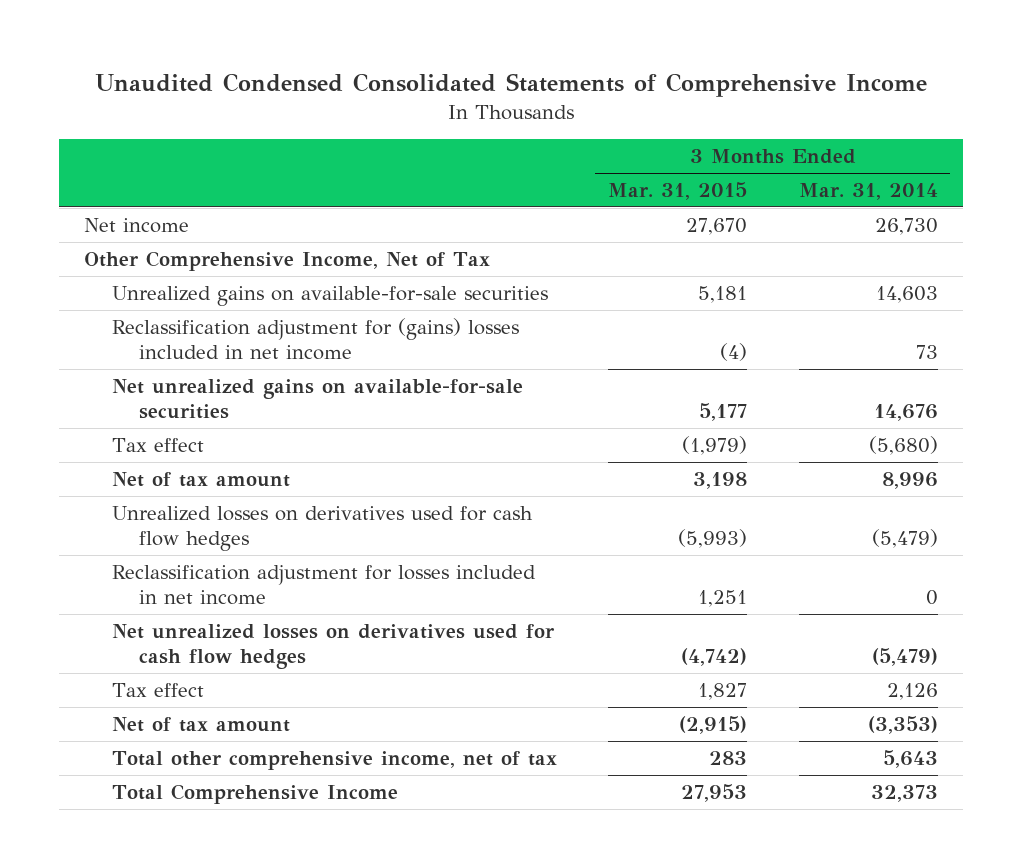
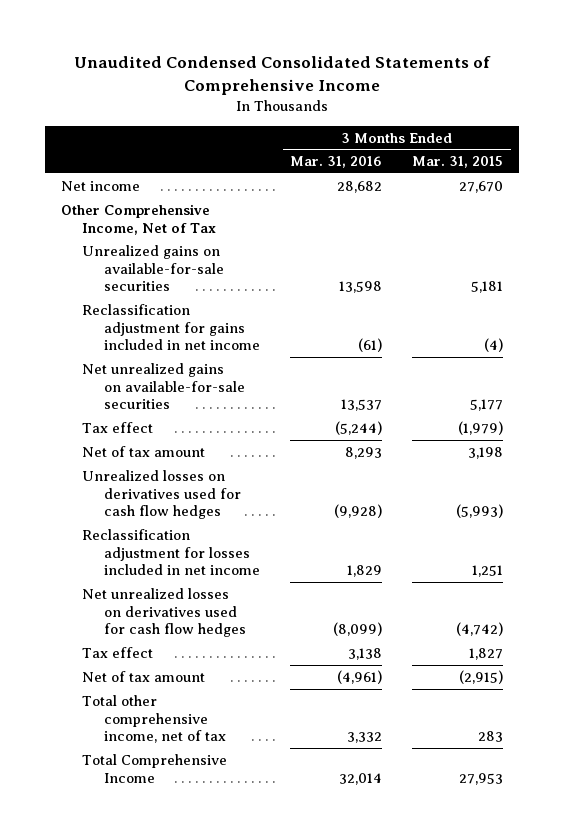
[798,183,938,201] Mar. 31, 2014 -> none
none -> [290,156,383,169] Mar. 31, 2016
[111,317,519,361] Reclassification adjustment for (gains) losses included in net income -> [82,303,260,351] Reclassification adjustment for gains included in net income

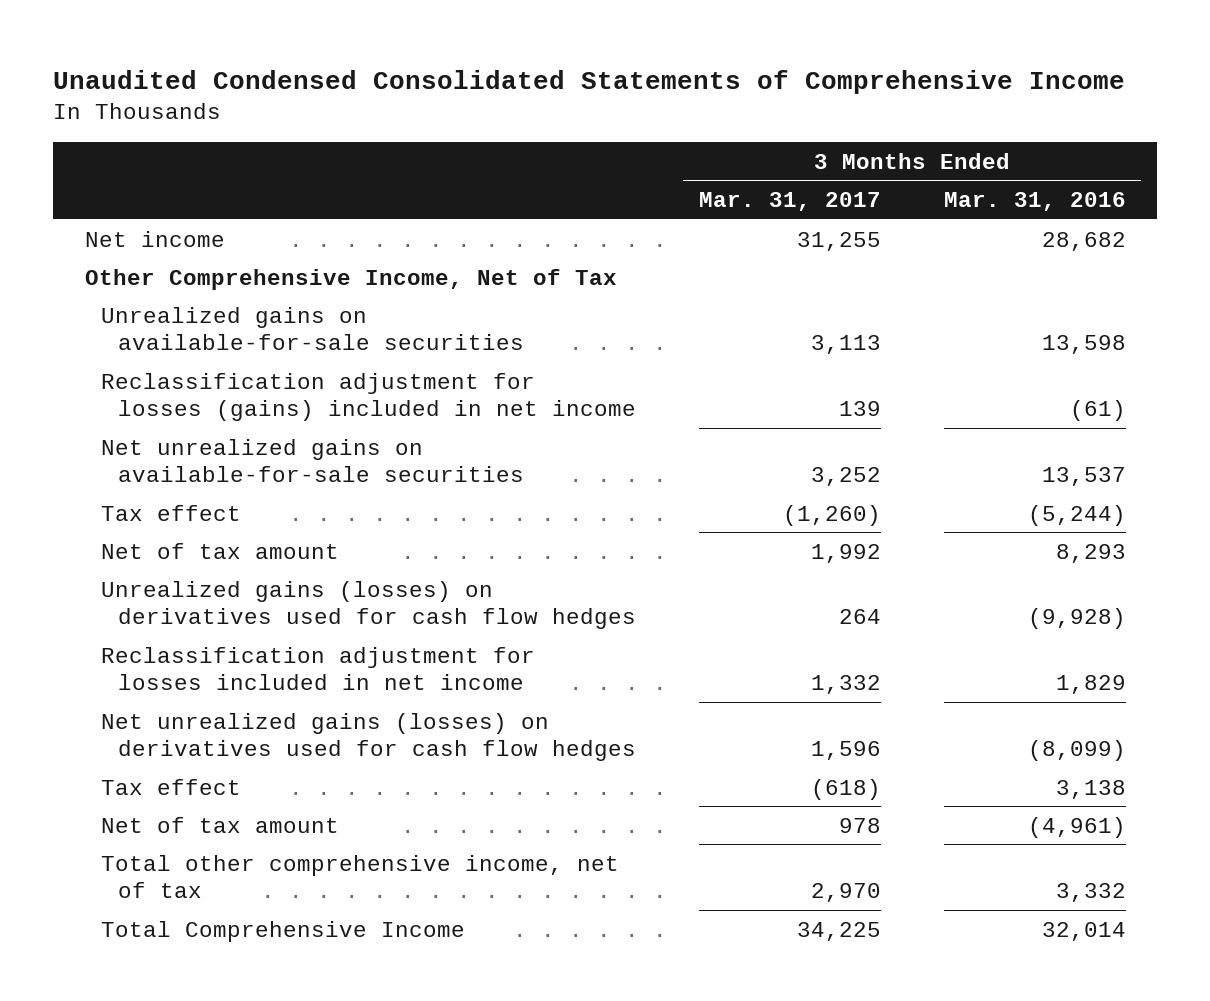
[412,156,504,169] Mar. 31, 2015 -> none
none -> [698,191,881,211] Mar. 31, 2017
[82,303,260,351] Reclassification adjustment for gains included in net income -> [101,372,637,422] Reclassification adjustment for losses (gains) included in net income
[82,469,241,520] Unrealized losses on derivatives used for cash flow hedges -> [101,580,637,630] Unrealized gains (losses) on derivatives used for cash flow hedges
[82,587,246,638] Net unrealized losses on derivatives used for cash flow hedges -> [101,712,637,762] Net unrealized gains (losses) on derivatives used for cash flow hedges

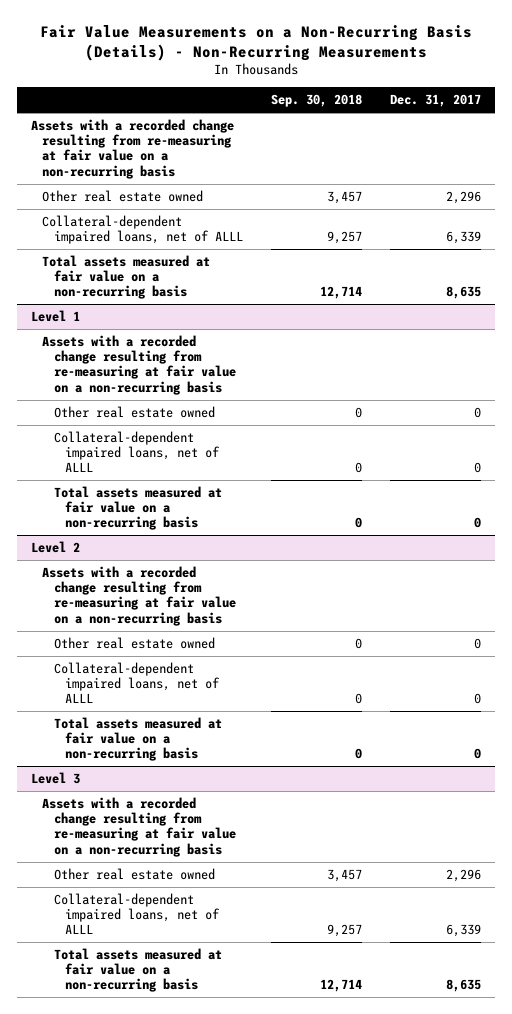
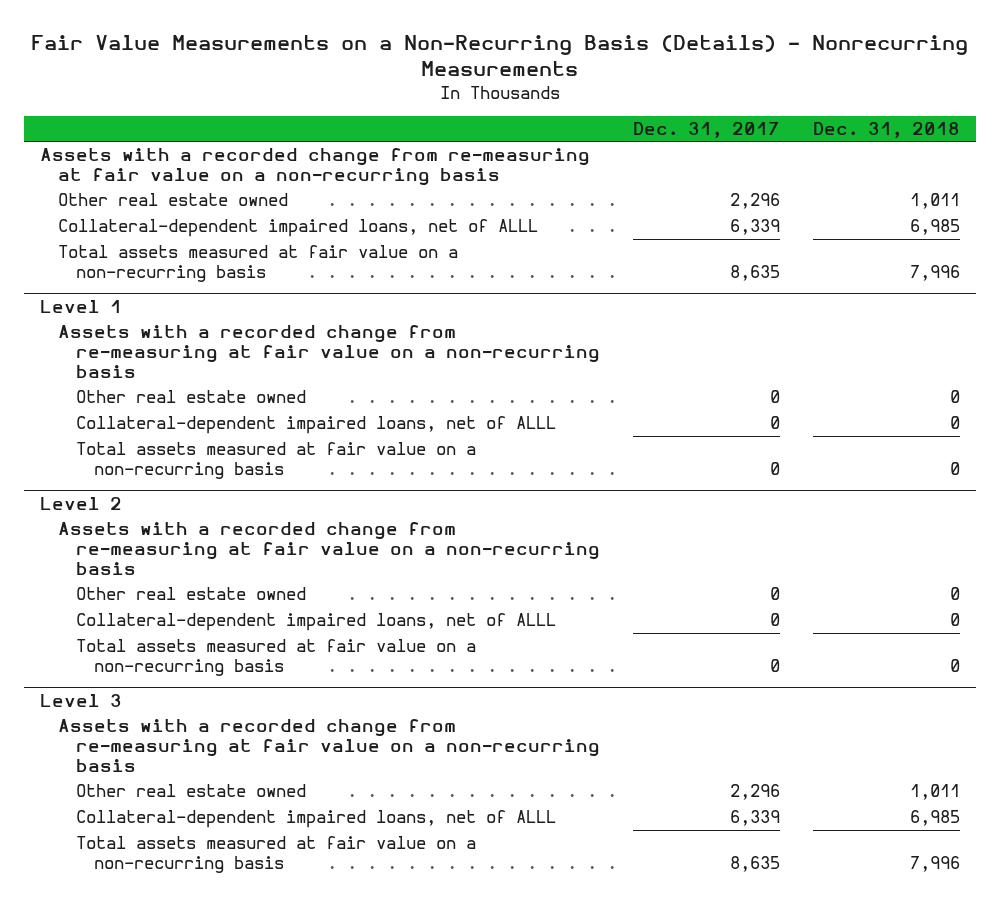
[40,25,473,62] Fair Value Measurements on a Non-Recurring Basis (Details) - Non-Recurring Measurements -> [30,35,968,77] Fair Value Measurements on a Non-Recurring Basis (Details) - Nonrecurring Measurements
[270,94,362,108] Sep. 30, 2018 -> none
none -> [812,121,960,138] Dec. 31, 2018
[31,118,235,179] Assets with a recorded change resulting from re-measuring at fair value on a non-recurring basis -> [40,148,591,187] Assets with a recorded change from re-measuring at fair value on a non-recurring basis
[42,334,236,395] Assets with a recorded change resulting from re-measuring at fair value on a non-recurring basis -> [58,325,601,378] Assets with a recorded change from re-measuring at fair value on a non-recurring basis
[42,565,236,626] Assets with a recorded change resulting from re-measuring at fair value on a non-recurring basis -> [58,522,601,575] Assets with a recorded change from re-measuring at fair value on a non-recurring basis
[42,796,236,857] Assets with a recorded change resulting from re-measuring at fair value on a non-recurring basis -> [58,719,601,772] Assets with a recorded change from re-measuring at fair value on a non-recurring basis

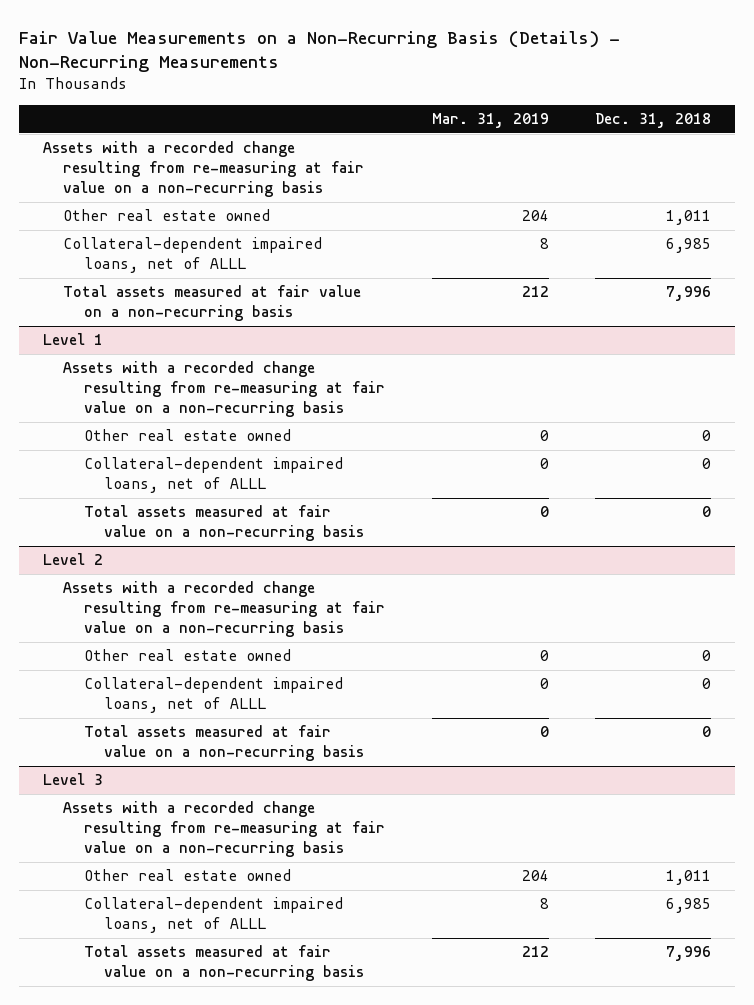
[30,35,968,77] Fair Value Measurements on a Non-Recurring Basis (Details) - Nonrecurring Measurements -> [19,30,621,72] Fair Value Measurements on a Non-Recurring Basis (Details) - Non-Recurring Measurements
[632,121,780,138] Dec. 31, 2017 -> none
none -> [431,113,549,129] Mar. 31, 2019
[40,148,591,187] Assets with a recorded change from re-measuring at fair value on a non-recurring basis -> [42,141,365,198] Assets with a recorded change resulting from re-measuring at fair value on a non-recurring basis
[58,325,601,378] Assets with a recorded change from re-measuring at fair value on a non-recurring basis -> [63,361,385,418] Assets with a recorded change resulting from re-measuring at fair value on a non-recurring basis
[58,522,601,575] Assets with a recorded change from re-measuring at fair value on a non-recurring basis -> [63,581,385,638] Assets with a recorded change resulting from re-measuring at fair value on a non-recurring basis
[58,719,601,772] Assets with a recorded change from re-measuring at fair value on a non-recurring basis -> [63,801,385,858] Assets with a recorded change resulting from re-measuring at fair value on a non-recurring basis

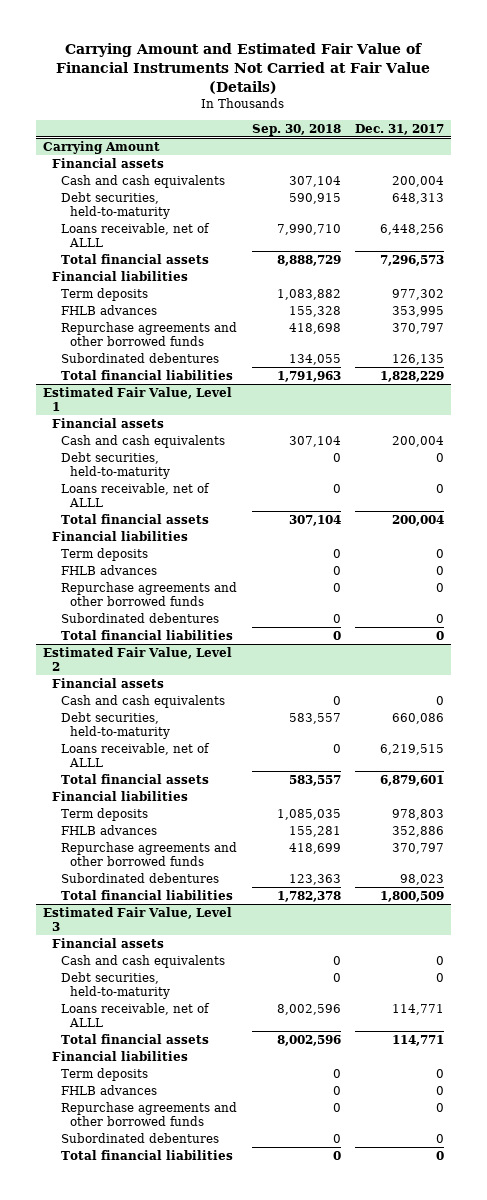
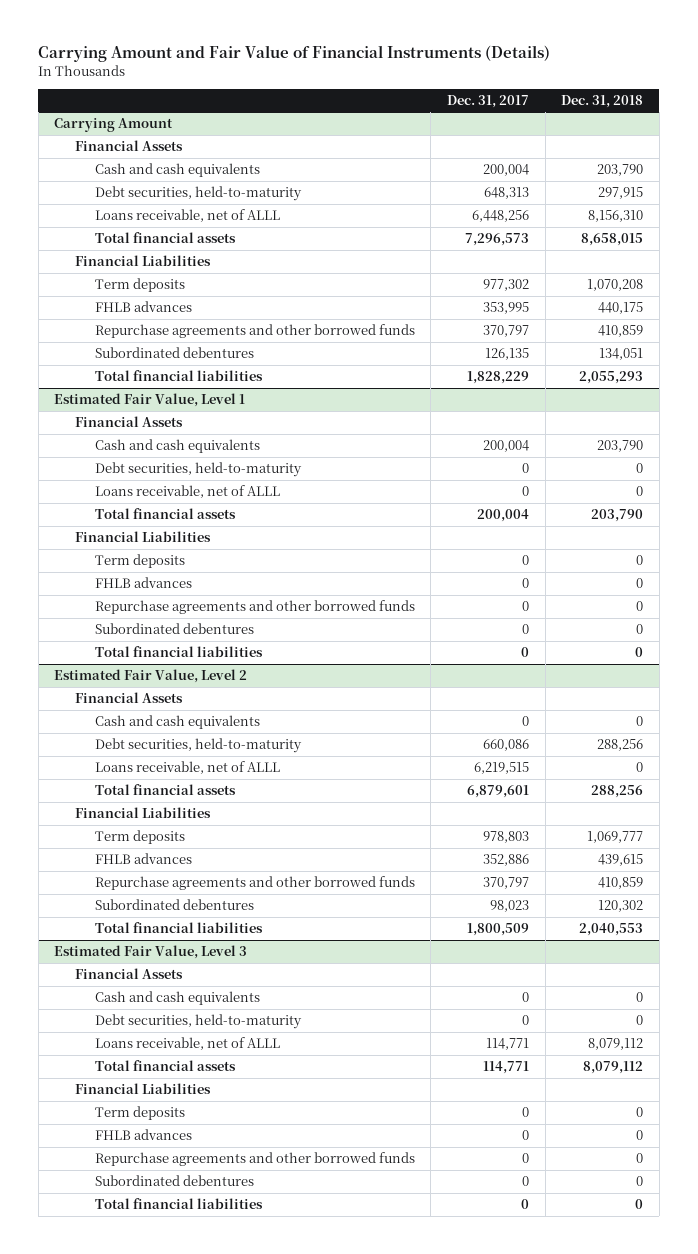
[56,43,431,94] Carrying Amount and Estimated Fair Value of Financial Instruments Not Carried at Fair Value (Details) -> [38,45,551,63] Carrying Amount and Fair Value of Financial Instruments (Details)
[251,123,341,136] Sep. 30, 2018 -> none
none -> [561,94,644,108] Dec. 31, 2018
[52,158,165,169] Financial assets -> [74,140,183,152] Financial Assets
[52,271,189,282] Financial liabilities -> [74,255,211,267] Financial Liabilities
[52,418,165,429] Financial assets -> [74,416,183,428] Financial Assets
[52,531,189,542] Financial liabilities -> [74,531,211,543] Financial Liabilities
[52,678,165,689] Financial assets -> [74,692,183,704] Financial Assets
[52,791,189,802] Financial liabilities -> [74,807,211,819] Financial Liabilities
[52,938,165,949] Financial assets -> [74,968,183,980] Financial Assets
[52,1051,189,1062] Financial liabilities -> [74,1083,211,1095] Financial Liabilities

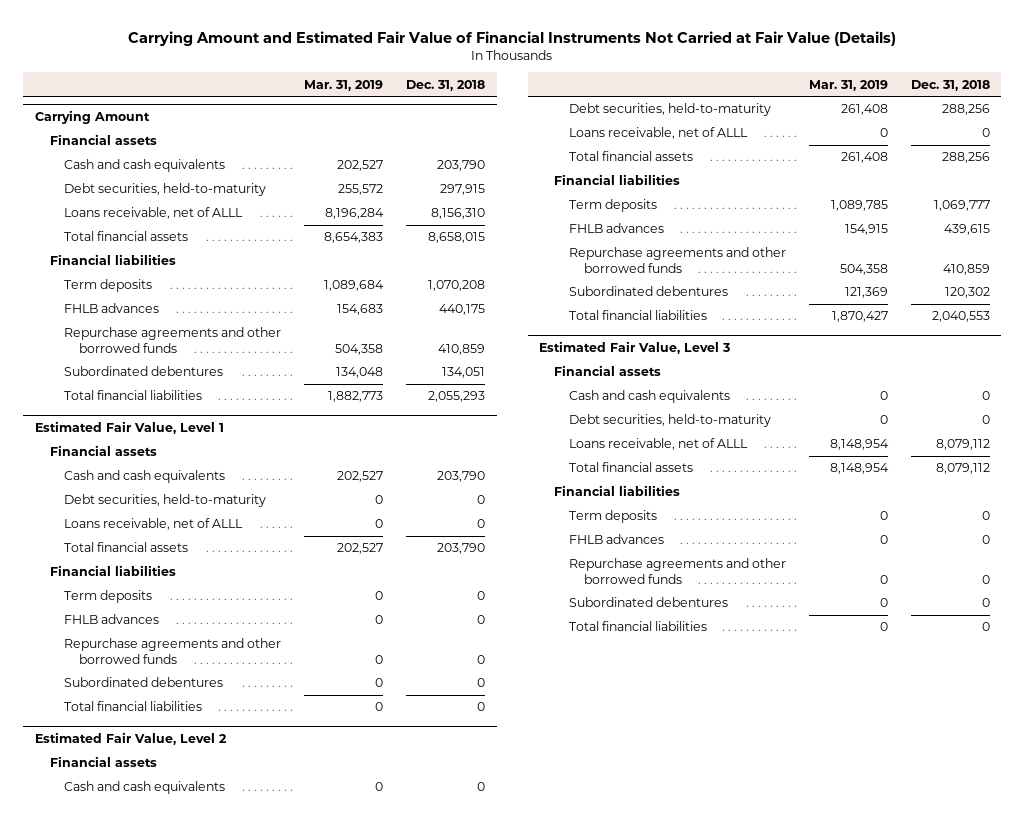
[38,45,551,63] Carrying Amount and Fair Value of Financial Instruments (Details) -> [128,30,897,46] Carrying Amount and Estimated Fair Value of Financial Instruments Not Carried at Fair Value (Details)
[447,94,530,108] Dec. 31, 2017 -> none
none -> [304,79,384,91] Mar. 31, 2019
[74,140,183,152] Financial Assets -> [49,134,157,146] Financial assets
[74,255,211,267] Financial Liabilities -> [49,254,176,266] Financial liabilities
[74,416,183,428] Financial Assets -> [49,445,157,457] Financial assets
[74,531,211,543] Financial Liabilities -> [49,565,176,577] Financial liabilities
[74,692,183,704] Financial Assets -> [49,756,157,768] Financial assets
[74,807,211,819] Financial Liabilities -> [554,174,681,186] Financial liabilities
[74,968,183,980] Financial Assets -> [554,365,662,377] Financial assets
[74,1083,211,1095] Financial Liabilities -> [554,485,681,497] Financial liabilities

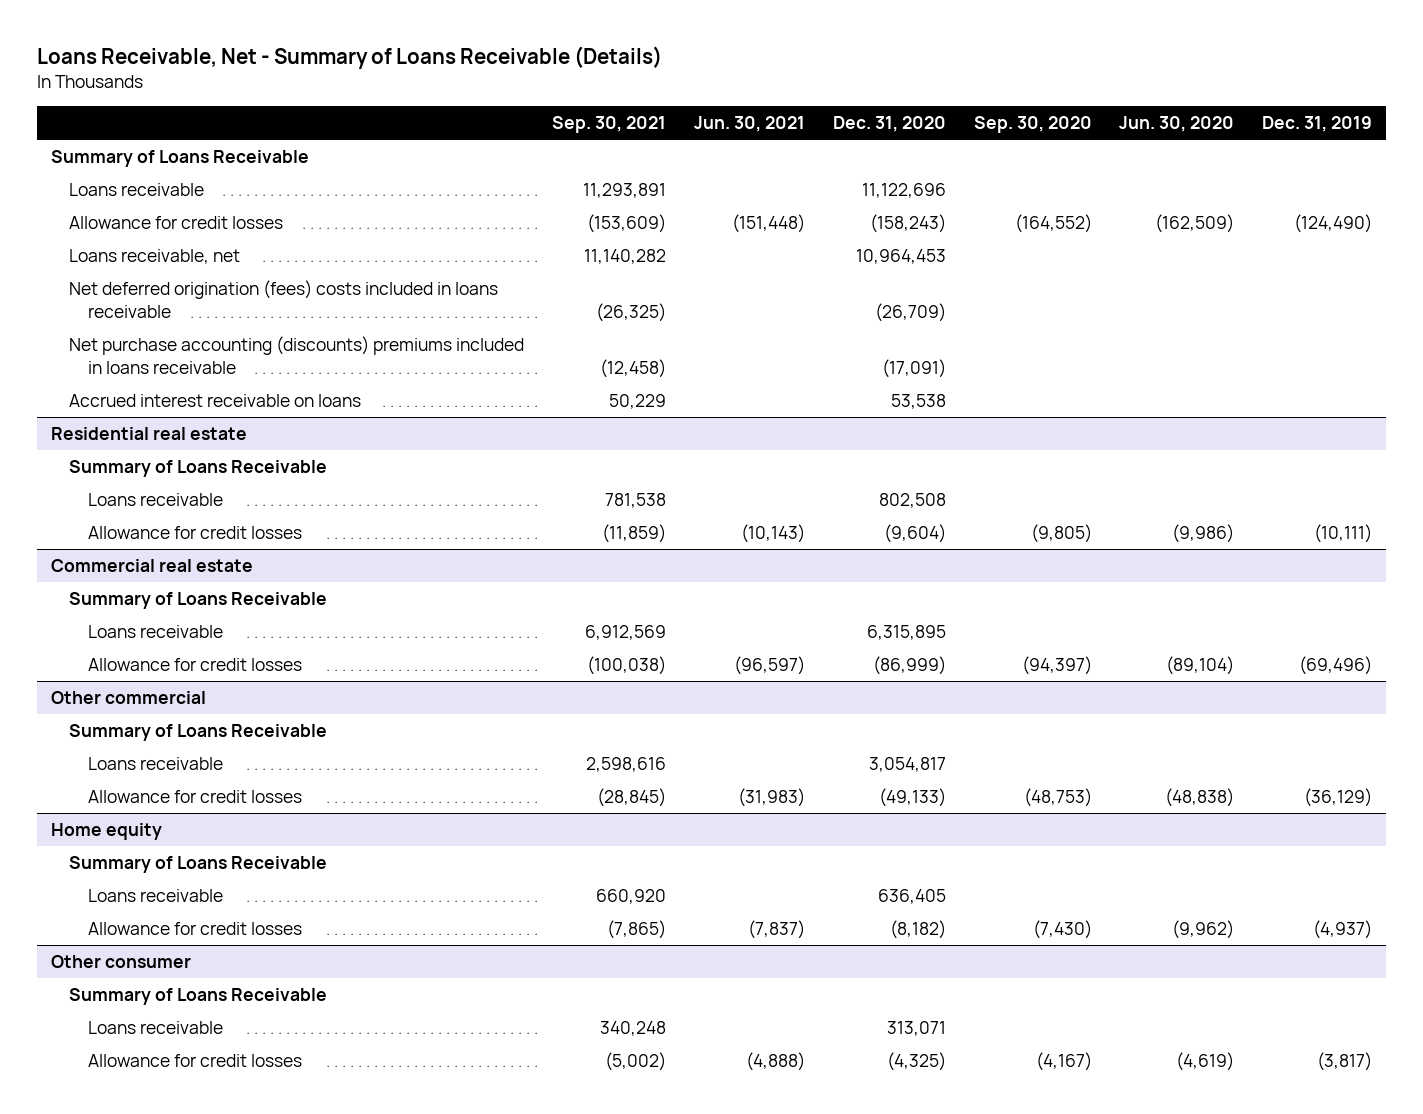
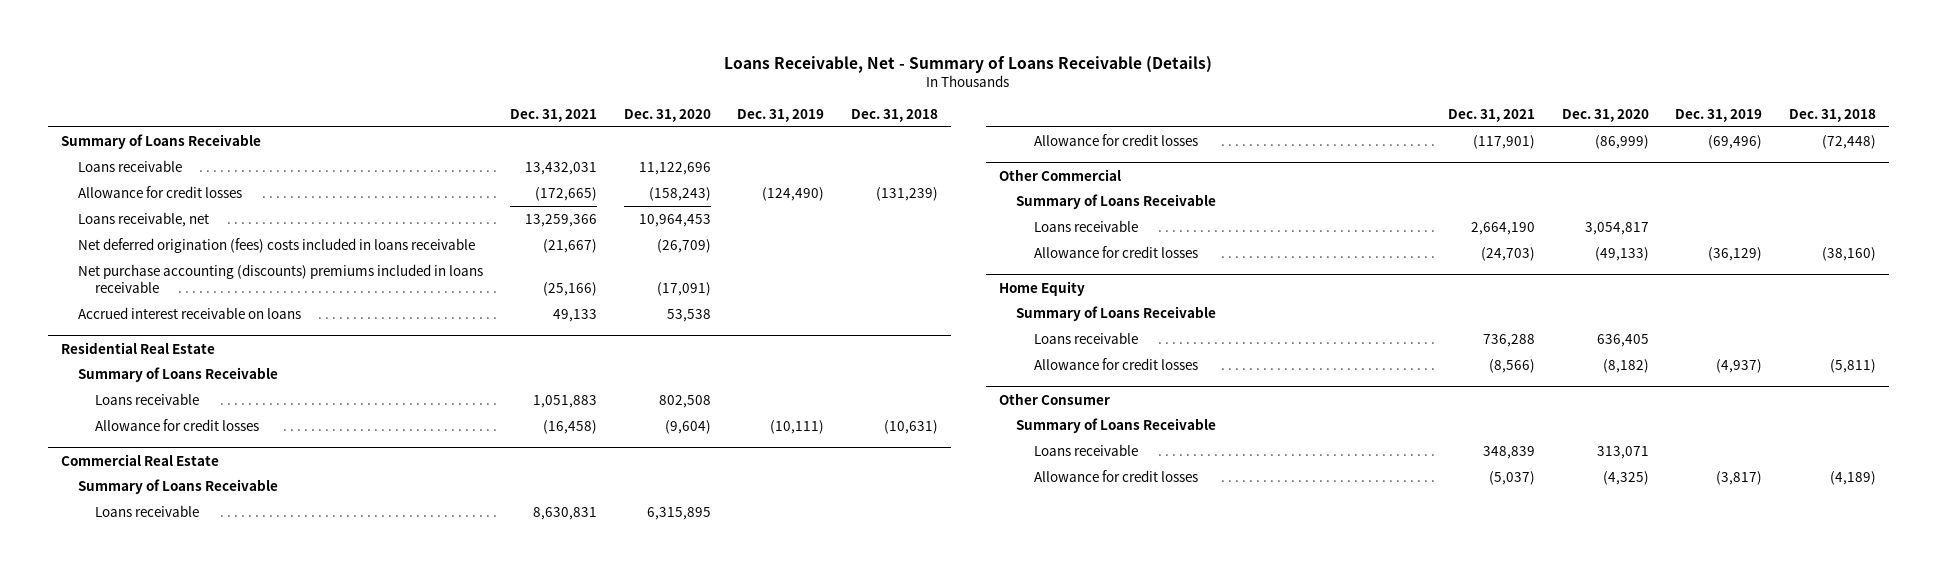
[552,116,667,134] Sep. 30, 2021 -> none
[693,116,805,133] Jun. 30, 2021 -> none
[973,116,1092,134] Sep. 30, 2020 -> none
[1119,116,1235,133] Jun. 30, 2020 -> none
none -> [509,108,597,122] Dec. 31, 2021
none -> [851,108,939,122] Dec. 31, 2018
[50,427,247,441] Residential real estate -> [60,341,215,354] Residential Real Estate
[50,559,253,573] Commercial real estate -> [60,453,219,466] Commercial Real Estate
[50,691,206,705] Other commercial -> [998,168,1121,181] Other Commercial
[50,823,162,841] Home equity -> [998,280,1085,296] Home Equity
[50,955,191,969] Other consumer -> [998,392,1110,405] Other Consumer

